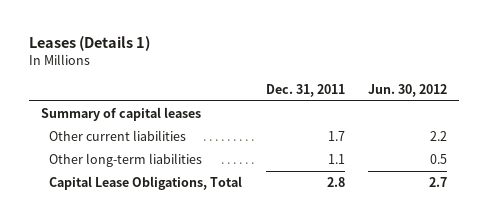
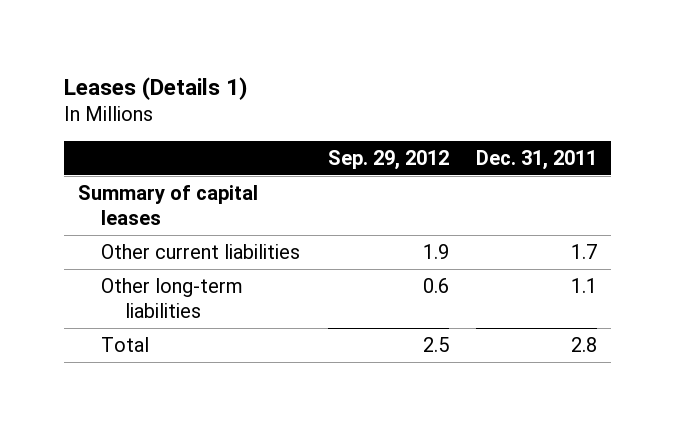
[368,83,448,97] Jun. 30, 2012 -> none
none -> [327,150,449,171] Sep. 29, 2012
[49,175,243,190] Capital Lease Obligations, Total -> [101,336,150,352] Total

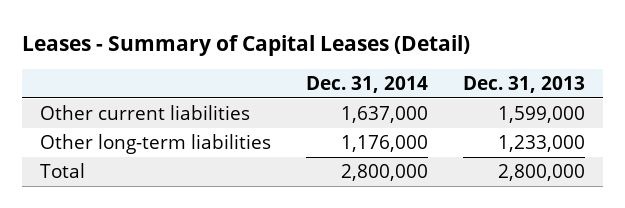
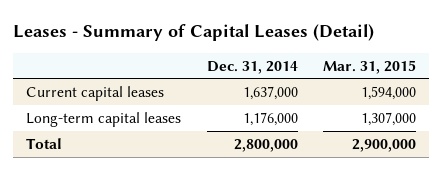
[463,76,586,94] Dec. 31, 2013 -> none
none -> [323,59,417,74] Mar. 31, 2015
[39,104,250,120] Other current liabilities -> [25,85,164,101] Current capital leases
[39,133,271,154] Other long-term liabilities -> [25,111,181,127] Long-term capital leases

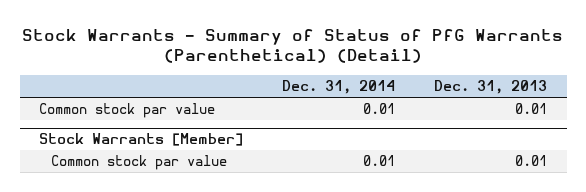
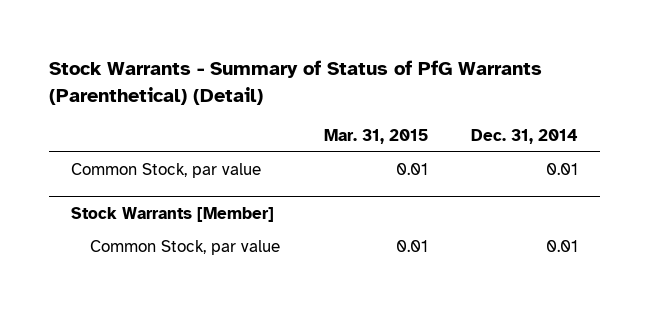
[434,79,548,94] Dec. 31, 2013 -> none
none -> [323,129,428,145] Mar. 31, 2015
[39,103,216,119] Common stock par value -> [70,163,261,179] Common Stock, par value
[51,155,228,171] Common stock par value -> [89,240,280,256] Common Stock, par value

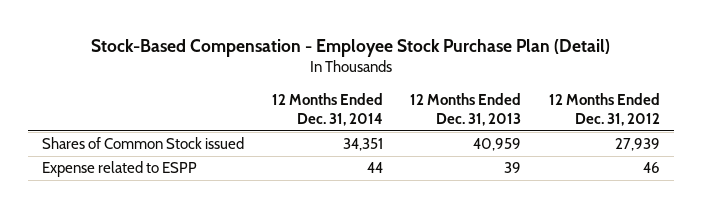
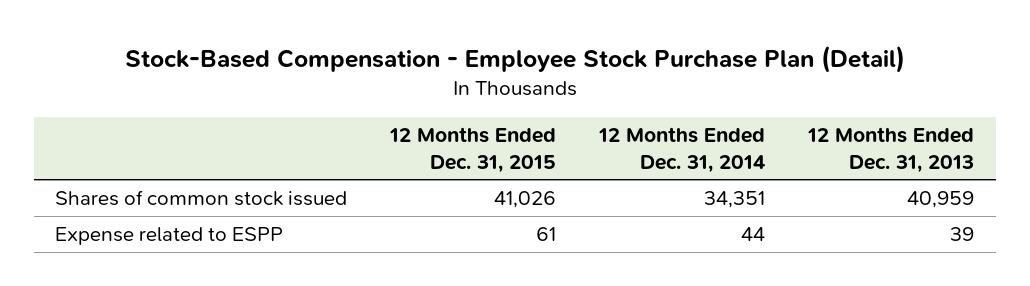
[548,92,660,127] 12 Months Ended Dec. 31, 2012 -> none
none -> [389,126,557,173] 12 Months Ended Dec. 31, 2015
[42,137,245,150] Shares of Common Stock issued -> [55,190,348,207] Shares of common stock issued

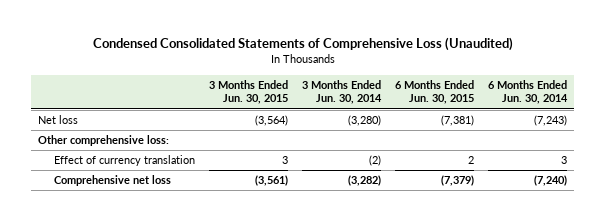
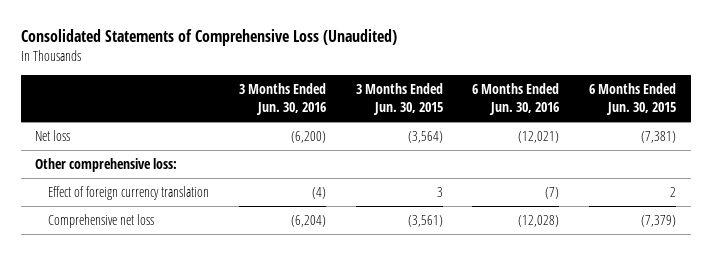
[92,37,513,52] Condensed Consolidated Statements of Comprehensive Loss (Unaudited) -> [20,29,397,47] Consolidated Statements of Comprehensive Loss (Unaudited)
[301,79,382,105] 3 Months Ended Jun. 30, 2014 -> none
[488,79,569,105] 6 Months Ended Jun. 30, 2014 -> none
none -> [239,83,327,116] 3 Months Ended Jun. 30, 2016
none -> [472,83,560,116] 6 Months Ended Jun. 30, 2016
[53,155,195,167] Effect of currency translation -> [48,186,210,201] Effect of foreign currency translation

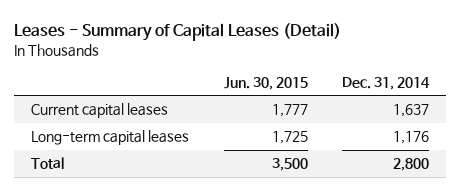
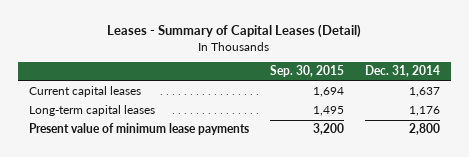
[223,76,308,90] Jun. 30, 2015 -> none
none -> [269,65,344,78] Sep. 30, 2015
[30,157,64,170] Total -> [28,123,249,136] Present value of minimum lease payments

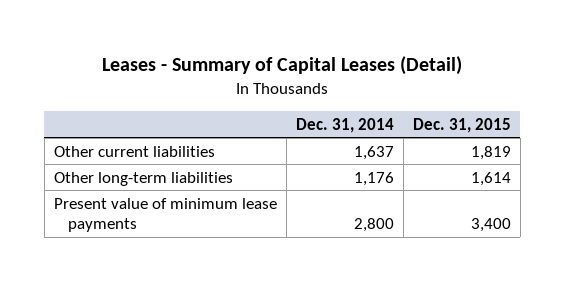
[269,65,344,78] Sep. 30, 2015 -> none
none -> [412,117,511,133] Dec. 31, 2015
[28,86,141,98] Current capital leases -> [53,145,215,157] Other current liabilities
[28,105,155,117] Long-term capital leases -> [53,171,233,186] Other long-term liabilities

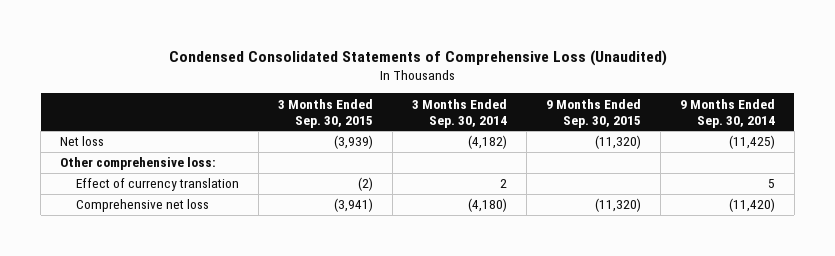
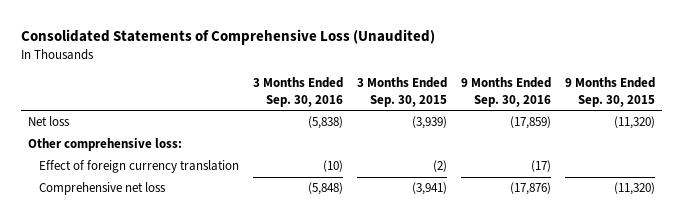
[168,49,667,66] Condensed Consolidated Statements of Comprehensive Loss (Unaudited) -> [20,28,435,45] Consolidated Statements of Comprehensive Loss (Unaudited)
[411,98,507,128] 3 Months Ended Sep. 30, 2014 -> none
[679,98,775,128] 9 Months Ended Sep. 30, 2014 -> none
none -> [253,76,344,107] 3 Months Ended Sep. 30, 2016
none -> [460,76,551,107] 9 Months Ended Sep. 30, 2016
[75,178,239,192] Effect of currency translation -> [39,160,240,174] Effect of foreign currency translation

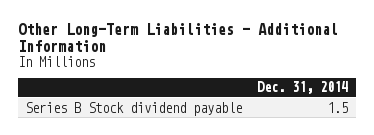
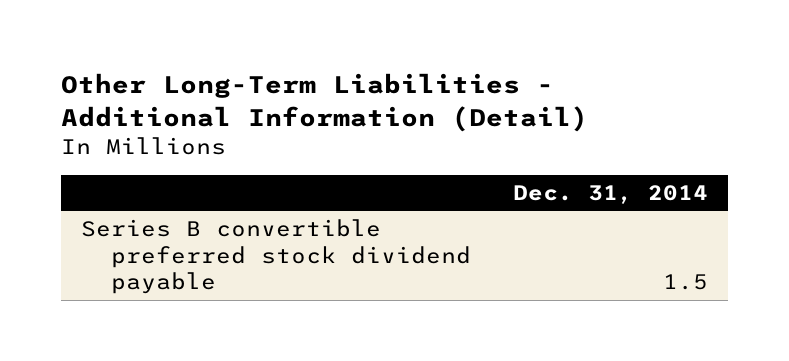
[18,23,339,53] Other Long-Term Liabilities - Additional Information -> [60,73,588,132] Other Long-Term Liabilities - Additional Information (Detail)
[25,101,243,116] Series B Stock dividend payable -> [81,219,472,295] Series B convertible preferred stock dividend payable

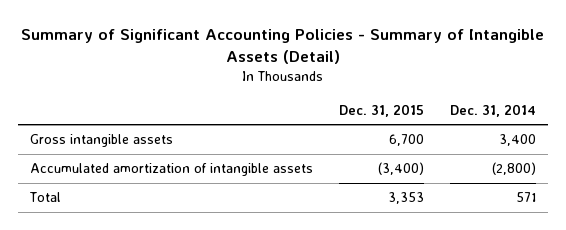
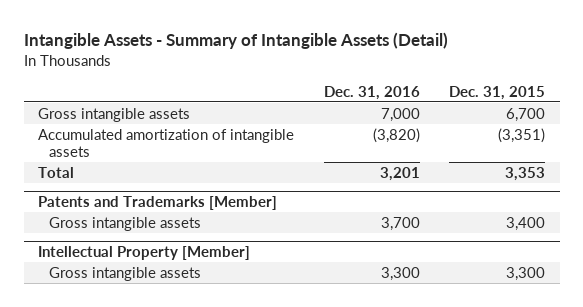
[20,28,544,64] Summary of Significant Accounting Policies - Summary of Intangible Assets (Detail) -> [23,32,448,50] Intangible Assets - Summary of Intangible Assets (Detail)
[449,103,536,117] Dec. 31, 2014 -> none
none -> [323,85,420,100] Dec. 31, 2016
[377,162,424,176] (3,400) -> [498,127,546,143] (3,351)
none -> [38,196,278,211] Patents and Trademarks [Member]
none -> [48,216,201,231] Gross intangible assets
none -> [38,246,251,261] Intellectual Property [Member]
none -> [48,266,201,281] Gross intangible assets

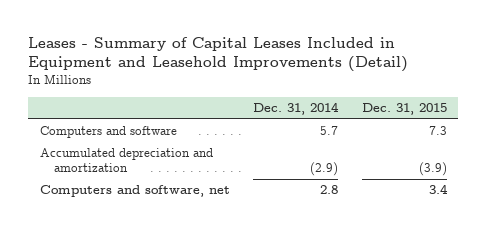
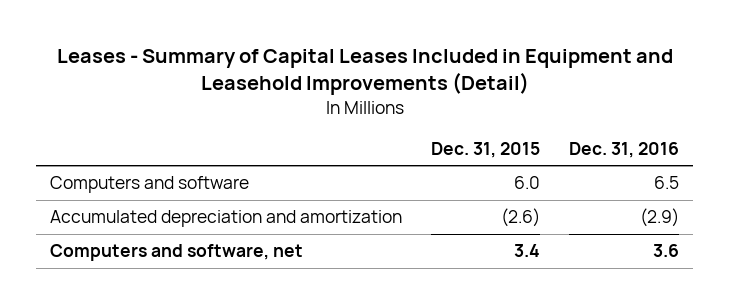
[253,101,340,115] Dec. 31, 2014 -> none
none -> [569,141,680,158] Dec. 31, 2016
[428,126,447,136] 7.3 -> [514,176,541,190] 6.0
[418,162,447,177] (3.9) -> [501,208,541,228] (2.6)

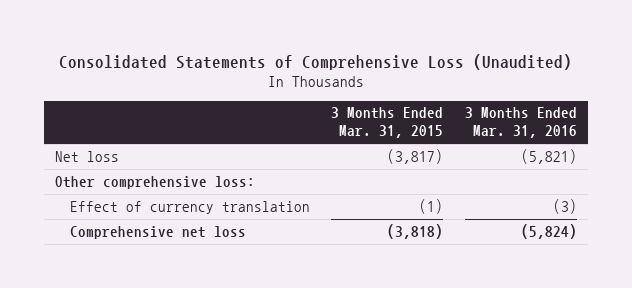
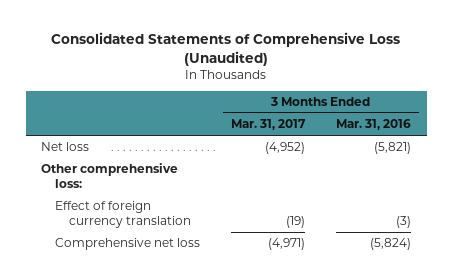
[331,107,444,139] 3 Months Ended Mar. 31, 2015 -> none
none -> [231,119,307,131] Mar. 31, 2017
[69,200,310,214] Effect of currency translation -> [55,201,192,229] Effect of foreign currency translation

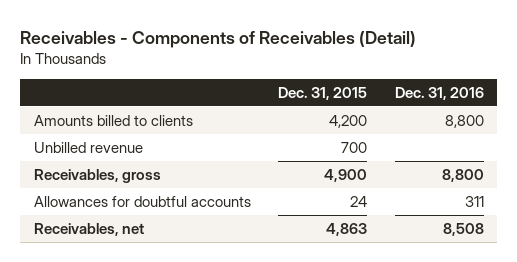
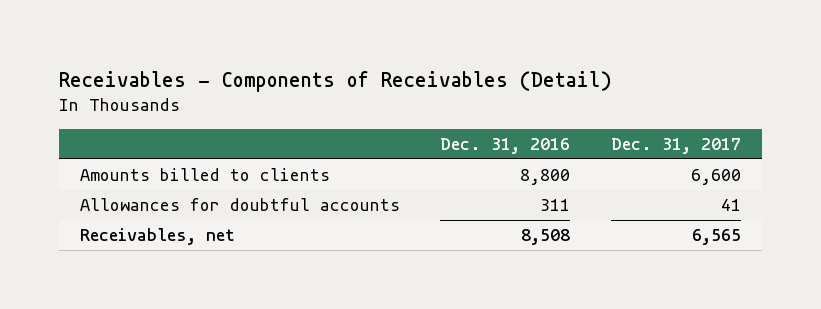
[278,87,368,101] Dec. 31, 2015 -> none
none -> [611,138,742,155] Dec. 31, 2017
[33,141,143,153] Unbilled revenue -> none
[33,168,161,183] Receivables, gross -> none

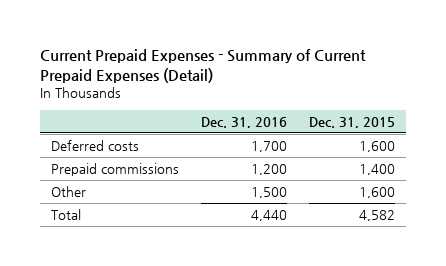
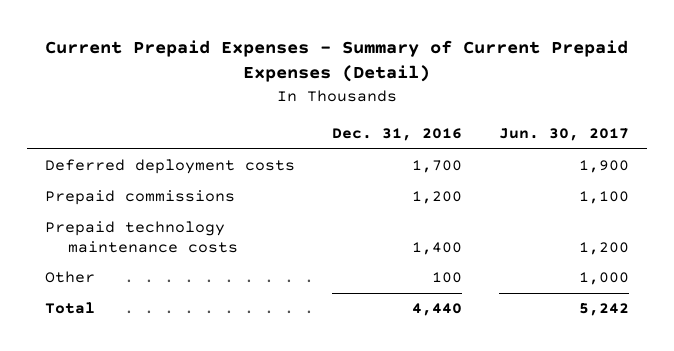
[309,117,396,129] Dec. 31, 2015 -> none
none -> [498,127,629,141] Jun. 30, 2017
[50,139,139,151] Deferred costs -> [45,159,296,175] Deferred deployment costs
none -> [45,221,238,253] Prepaid technology maintenance costs
[250,186,287,198] 1,500 -> [432,272,463,284] 100

